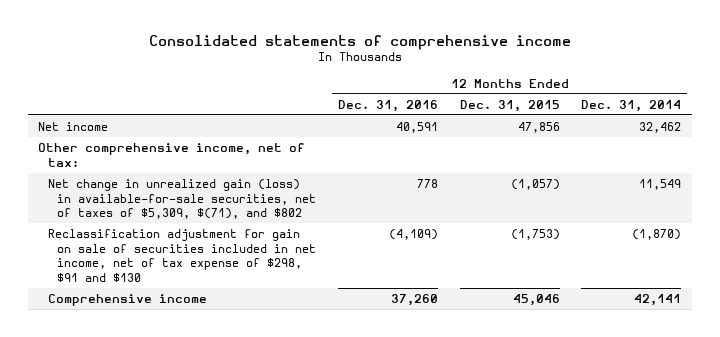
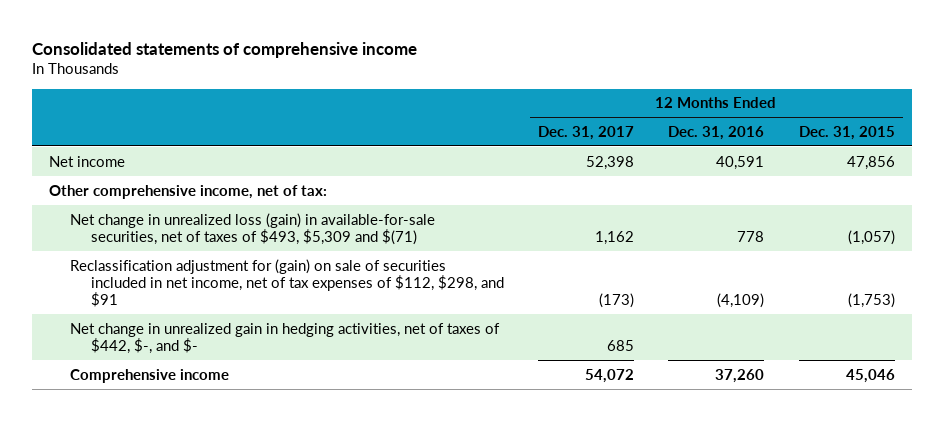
[581,99,682,112] Dec. 31, 2014 -> none
none -> [538,125,635,140] Dec. 31, 2017
[47,178,317,220] Net change in unrealized gain (loss) in available-for-sale securities, net of taxes of $5,309, $(71), and $802 -> [70,212,436,245] Net change in unrealized loss (gain) in available-for-sale securities, net of taxes of $493, $5,309 and $(71)
[47,228,317,282] Reclassification adjustment for gain on sale of securities included in net income, net of tax expense of $298, $91 and $130 -> [70,258,504,308] Reclassification adjustment for (gain) on sale of securities included in net income, net of tax expenses of $112, $298, and $91
none -> [70,322,501,354] Net change in unrealized gain in hedging activities, net of taxes of $442, $-, and $-

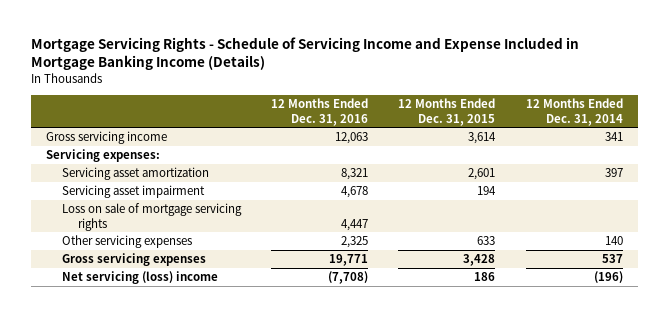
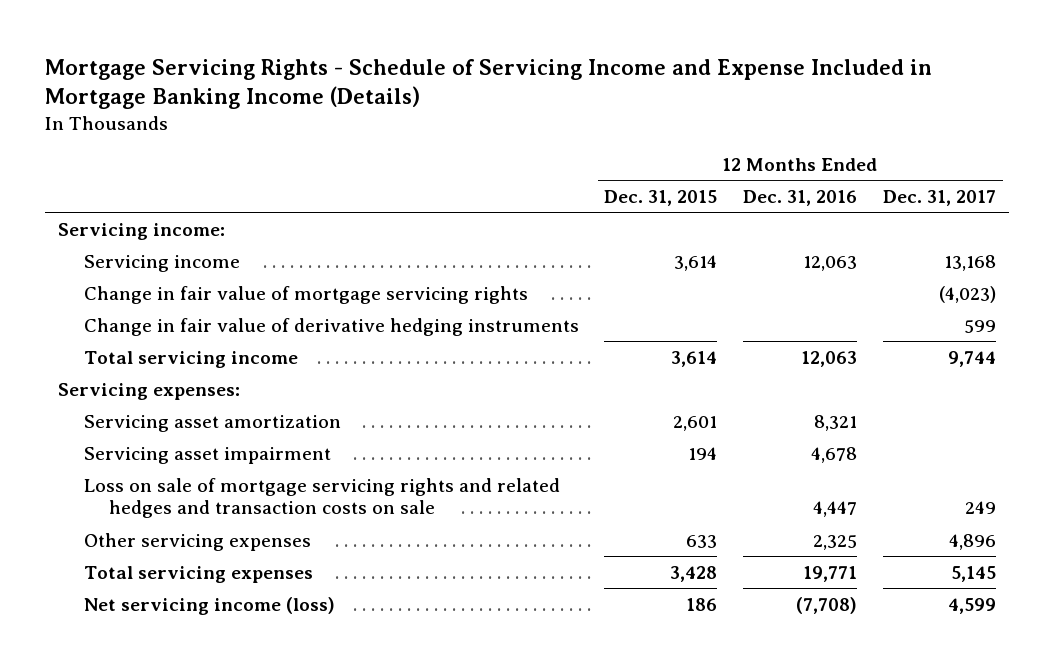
[525,97,623,126] 12 Months Ended Dec. 31, 2014 -> none
none -> [883,190,997,207] Dec. 31, 2017
none -> [58,222,226,240] Servicing income:
none -> [83,254,240,272] Servicing income
none -> [83,285,528,304] Change in fair value of mortgage servicing rights
none -> [83,317,579,336] Change in fair value of derivative hedging instruments
[46,131,168,145] Gross servicing income -> [83,350,298,368] Total servicing income
[61,203,242,231] Loss on sale of mortgage servicing rights -> [83,477,560,519] Loss on sale of mortgage servicing rights and related hedges and transaction costs on sale
[61,253,206,267] Gross servicing expenses -> [83,565,313,583] Total servicing expenses
[61,271,218,285] Net servicing (loss) income -> [83,596,335,615] Net servicing income (loss)

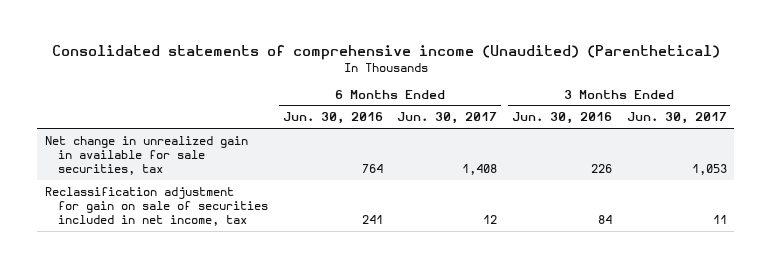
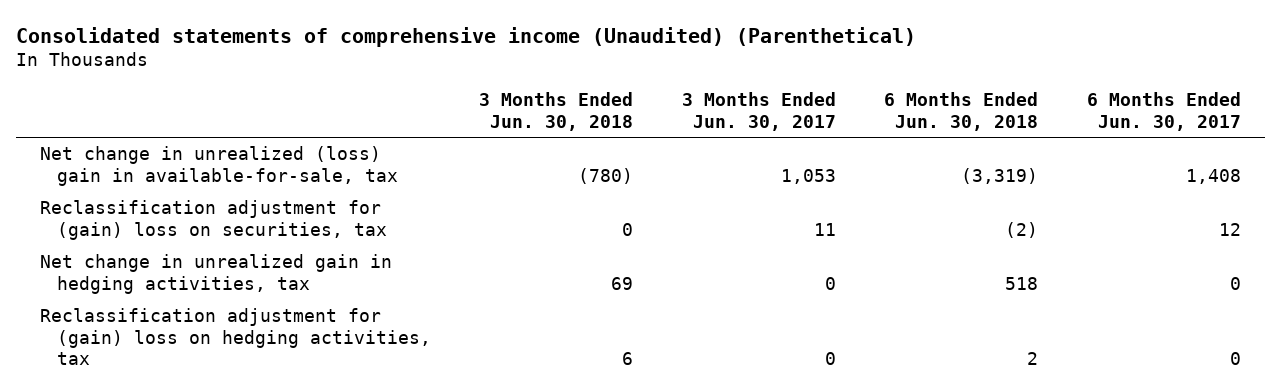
[282,112,383,125] Jun. 30, 2016 -> none
[512,112,613,125] Jun. 30, 2016 -> none
none -> [479,92,634,131] 3 Months Ended Jun. 30, 2018
none -> [884,92,1039,131] 6 Months Ended Jun. 30, 2018
[44,135,248,175] Net change in unrealized gain in available for sale securities, tax -> [40,146,398,186] Net change in unrealized (loss) gain in available-for-sale, tax
[44,186,268,226] Reclassification adjustment for gain on sale of securities included in net income, tax -> [40,200,387,240] Reclassification adjustment for (gain) loss on securities, tax
none -> [40,254,393,294] Net change in unrealized gain in hedging activities, tax
none -> [40,308,431,366] Reclassification adjustment for (gain) loss on hedging activities, tax

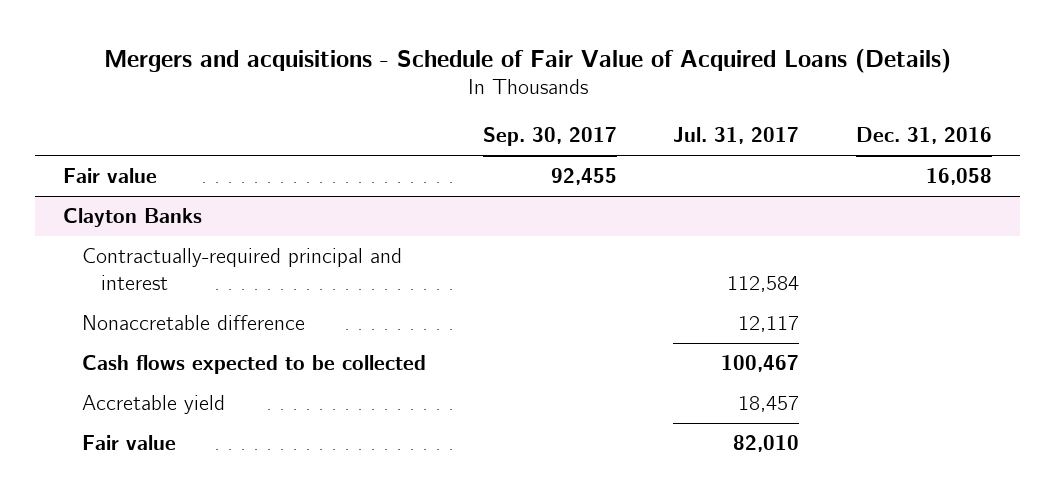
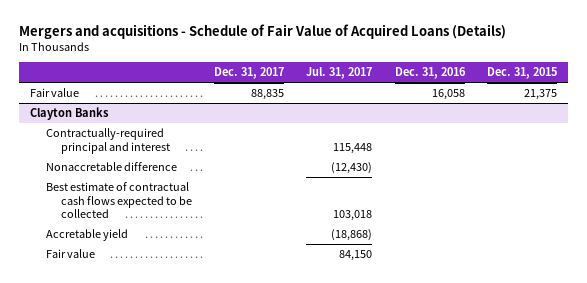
[482,127,617,147] Sep. 30, 2017 -> none
none -> [214,67,285,80] Dec. 31, 2017
none -> [486,67,557,80] Dec. 31, 2015
[727,275,800,292] 112,584 -> [333,142,373,154] 115,448
[738,316,800,333] 12,117 -> [331,162,373,175] (12,430)
[81,355,426,375] Cash flows expected to be collected -> [45,182,193,219] Best estimate of contractual cash flows expected to be collected
[721,355,800,373] 100,467 -> [333,210,373,222] 103,018
[738,396,800,413] 18,457 -> [331,229,373,242] (18,868)
[733,435,800,453] 82,010 -> [339,250,373,262] 84,150

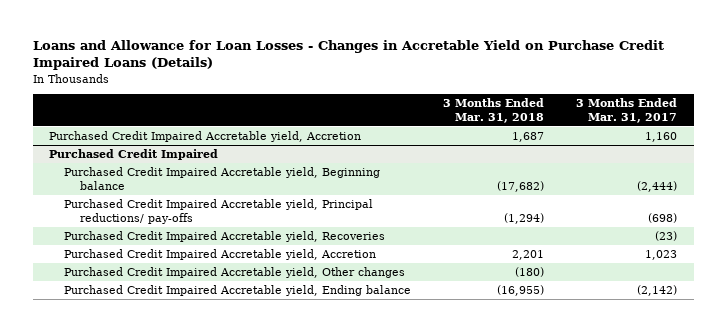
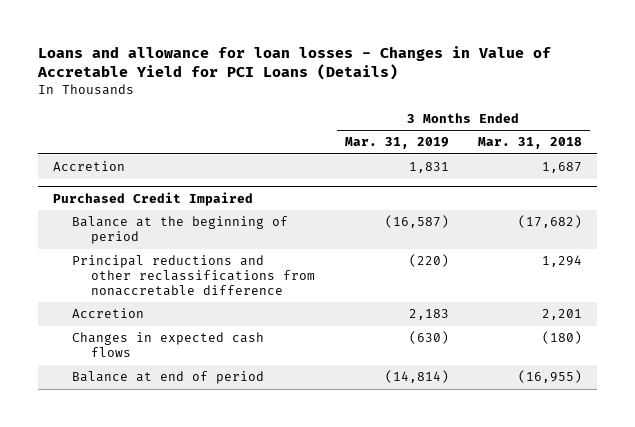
[32,40,664,71] Loans and Allowance for Loan Losses - Changes in Accretable Yield on Purchase Credit Impaired Loans (Details) -> [37,45,552,80] Loans and allowance for loan losses - Changes in Value of Accretable Yield for PCI Loans (Details)
[576,97,678,124] 3 Months Ended Mar. 31, 2017 -> none
none -> [344,137,449,150] Mar. 31, 2019
[48,130,361,142] Purchased Credit Impaired Accretable yield, Accretion -> [52,161,125,172] Accretion
[64,198,374,225] Purchased Credit Impaired Accretable yield, Principal reductions/ pay-offs -> none
[64,230,386,242] Purchased Credit Impaired Accretable yield, Recoveries -> none
[64,166,381,191] Purchased Credit Impaired Accretable yield, Beginning balance -> [71,216,288,245] Balance at the beginning of period
none -> [71,255,315,296] Principal reductions and other reclassifications from nonaccretable difference
[64,248,377,260] Purchased Credit Impaired Accretable yield, Accretion -> [71,308,144,319] Accretion
[64,266,406,278] Purchased Credit Impaired Accretable yield, Other changes -> [71,332,264,358] Changes in expected cash flows
[64,284,412,296] Purchased Credit Impaired Accretable yield, Ending balance -> [71,371,264,385] Balance at end of period

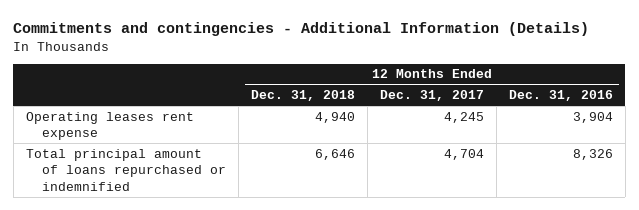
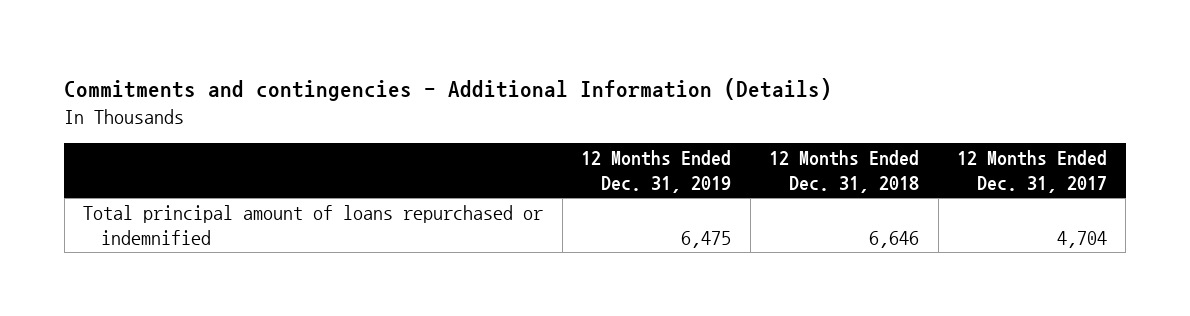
[508,90,613,102] Dec. 31, 2016 -> none
none -> [581,150,732,193] 12 Months Ended Dec. 31, 2019
[25,111,194,141] Operating leases rent expense -> none

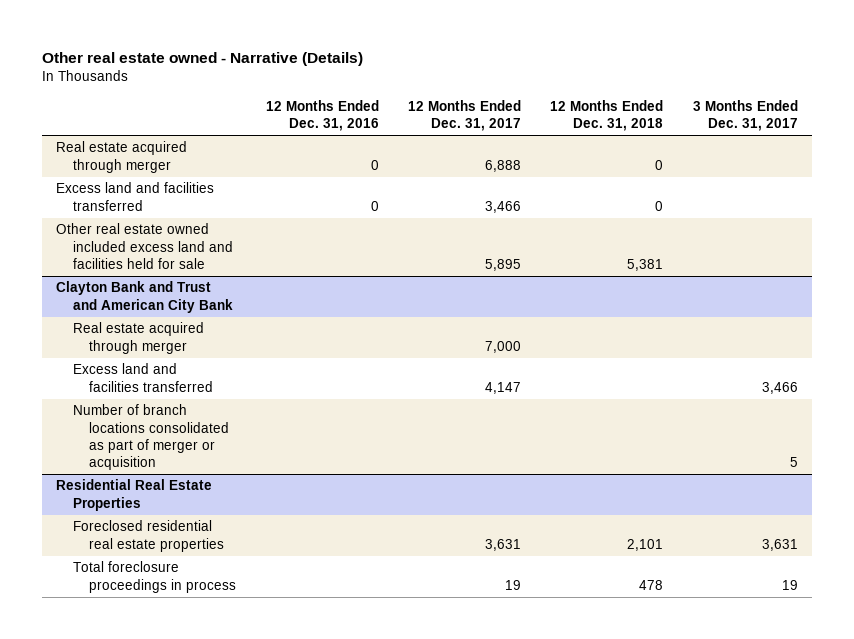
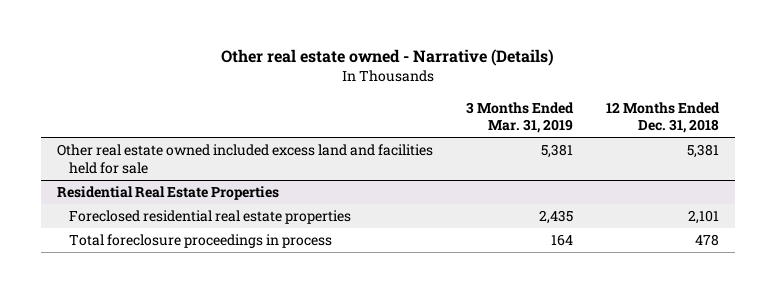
[265,100,379,132] 12 Months Ended Dec. 31, 2016 -> none
[408,100,522,132] 12 Months Ended Dec. 31, 2017 -> none
[692,100,798,132] 3 Months Ended Dec. 31, 2017 -> none
none -> [466,101,575,134] 3 Months Ended Mar. 31, 2019
[56,141,188,173] Real estate acquired through merger -> none
[56,182,215,211] Excess land and facilities transferred -> none
[56,281,233,313] Clayton Bank and Trust and American City Bank -> none
[72,322,204,354] Real estate acquired through merger -> none
[72,363,214,392] Excess land and facilities transferred -> none
[72,404,230,470] Number of branch locations consolidated as part of merger or acquisition -> none

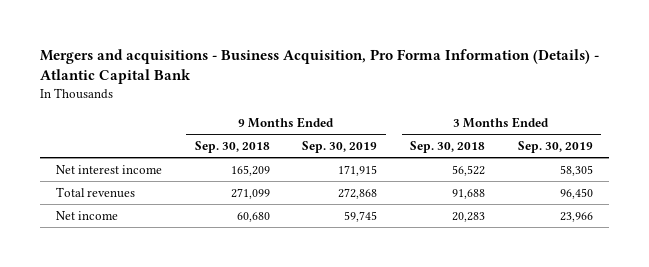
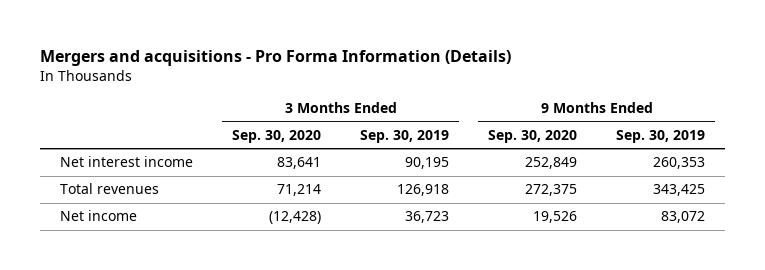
[39,48,599,85] Mergers and acquisitions - Business Acquisition, Pro Forma Information (Details) - Atlantic Capital Bank -> [40,49,512,66] Mergers and acquisitions - Pro Forma Information (Details)
[194,141,270,154] Sep. 30, 2018 -> none
[410,141,486,154] Sep. 30, 2018 -> none
none -> [232,129,322,143] Sep. 30, 2020
none -> [488,129,578,143] Sep. 30, 2020
[338,164,378,176] 171,915 -> [653,157,706,170] 260,353
[559,164,593,176] 58,305 -> [405,157,450,170] 90,195
[338,187,378,199] 272,868 -> [653,184,706,197] 343,425
[559,187,593,199] 96,450 -> [397,184,450,197] 126,918
[344,210,378,222] 59,745 -> [661,211,706,224] 83,072
[559,211,593,222] 23,966 -> [405,211,450,224] 36,723

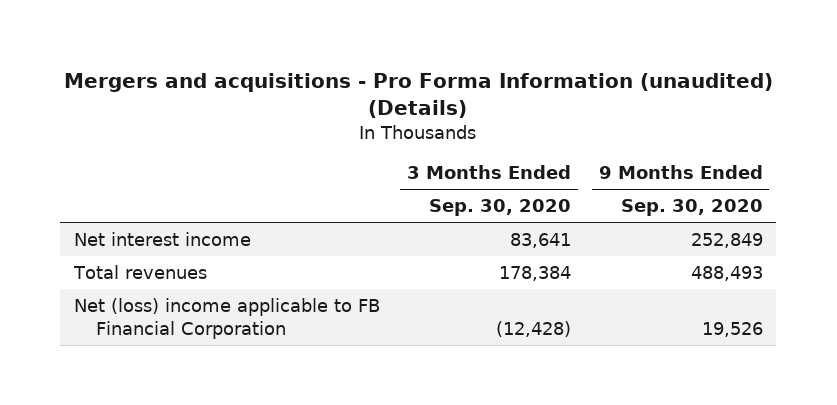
[40,49,512,66] Mergers and acquisitions - Pro Forma Information (Details) -> [64,72,774,118] Mergers and acquisitions - Pro Forma Information (unaudited) (Details)
[360,129,450,143] Sep. 30, 2019 -> none
[616,129,706,143] Sep. 30, 2019 -> none
[277,184,322,197] 71,214 -> [499,265,572,281] 178,384
[525,184,578,197] 272,375 -> [690,265,763,281] 488,493
[59,210,137,222] Net income -> [73,297,380,339] Net (loss) income applicable to FB Financial Corporation

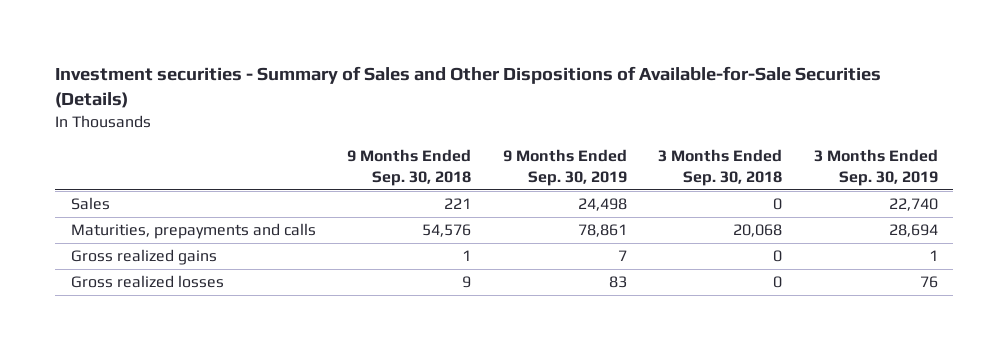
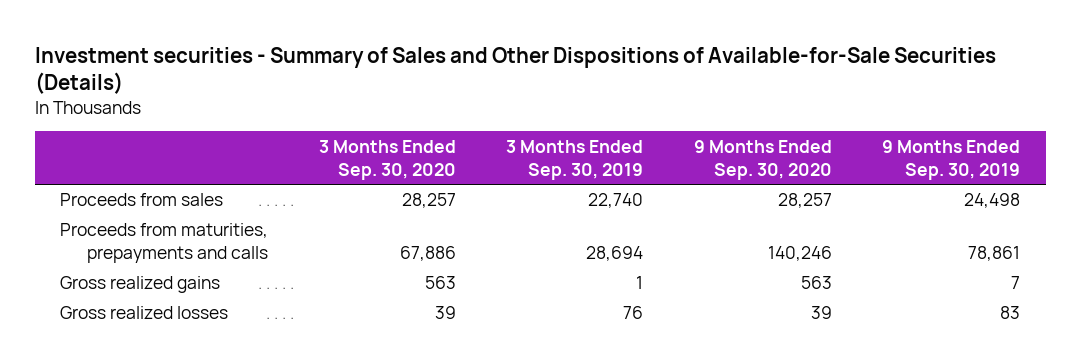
[347,149,472,186] 9 Months Ended Sep. 30, 2018 -> none
[658,149,783,186] 3 Months Ended Sep. 30, 2018 -> none
none -> [318,139,456,180] 3 Months Ended Sep. 30, 2020
none -> [693,139,832,180] 9 Months Ended Sep. 30, 2020
[70,197,110,211] Sales -> [60,193,224,207] Proceeds from sales
[70,223,316,240] Maturities, prepayments and calls -> [60,223,269,264] Proceeds from maturities, prepayments and calls

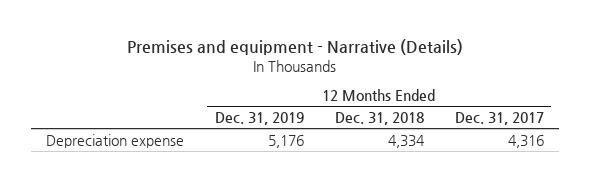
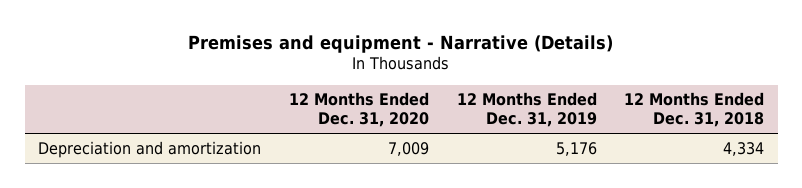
[454,112,544,126] Dec. 31, 2017 -> none
none -> [288,91,429,128] 12 Months Ended Dec. 31, 2020
[46,133,185,148] Depreciation expense -> [38,140,262,158] Depreciation and amortization

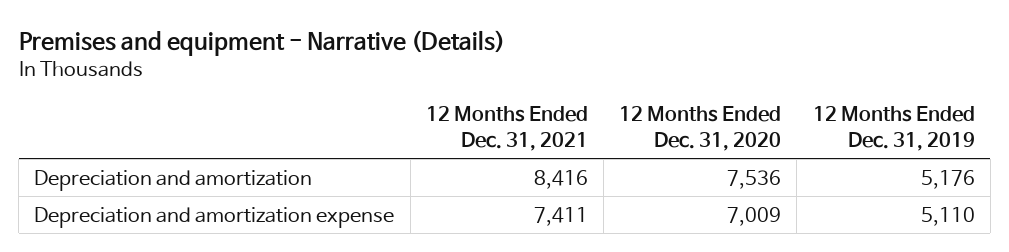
[624,91,765,128] 12 Months Ended Dec. 31, 2018 -> none
none -> [425,106,588,151] 12 Months Ended Dec. 31, 2021
[387,141,429,156] 7,009 -> [727,169,782,189] 7,536
none -> [34,206,395,228] Depreciation and amortization expense

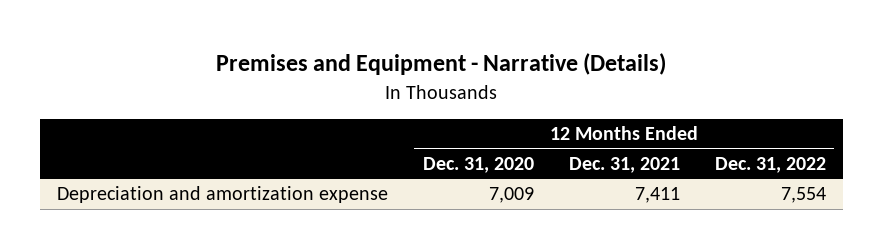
[18,30,505,57] Premises and equipment - Narrative (Details) -> [216,53,667,76] Premises and Equipment - Narrative (Details)
[812,106,975,151] 12 Months Ended Dec. 31, 2019 -> none
none -> [714,157,826,174] Dec. 31, 2022
[34,169,313,191] Depreciation and amortization -> none

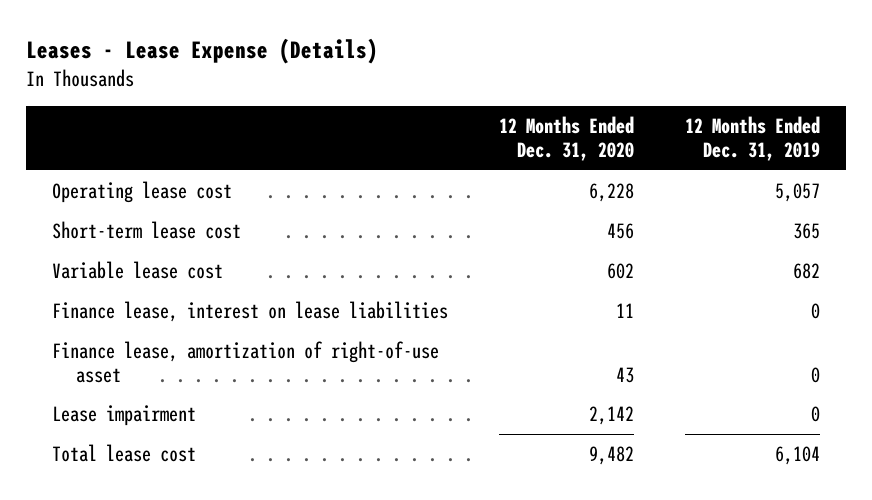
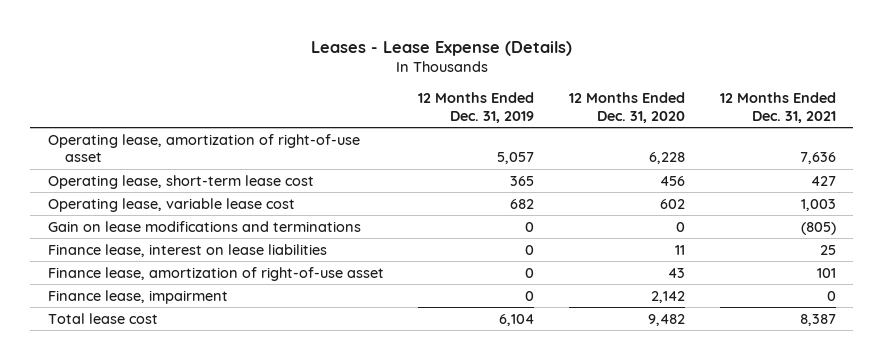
none -> [720,92,837,124] 12 Months Ended Dec. 31, 2021
[51,181,232,204] Operating lease cost -> [47,133,360,163] Operating lease, amortization of right-of-use asset
[51,221,241,240] Short-term lease cost -> [47,174,314,189] Operating lease, short-term lease cost
[51,261,223,280] Variable lease cost -> [47,197,295,212] Operating lease, variable lease cost
none -> [47,220,361,232] Gain on lease modifications and terminations
[51,405,196,427] Lease impairment -> [47,289,228,304] Finance lease, impairment

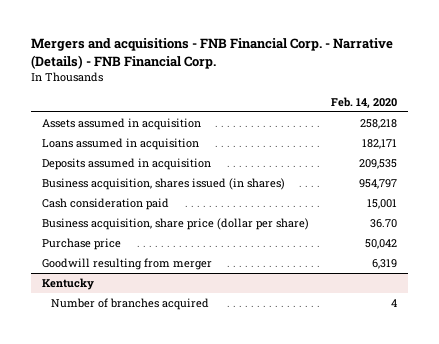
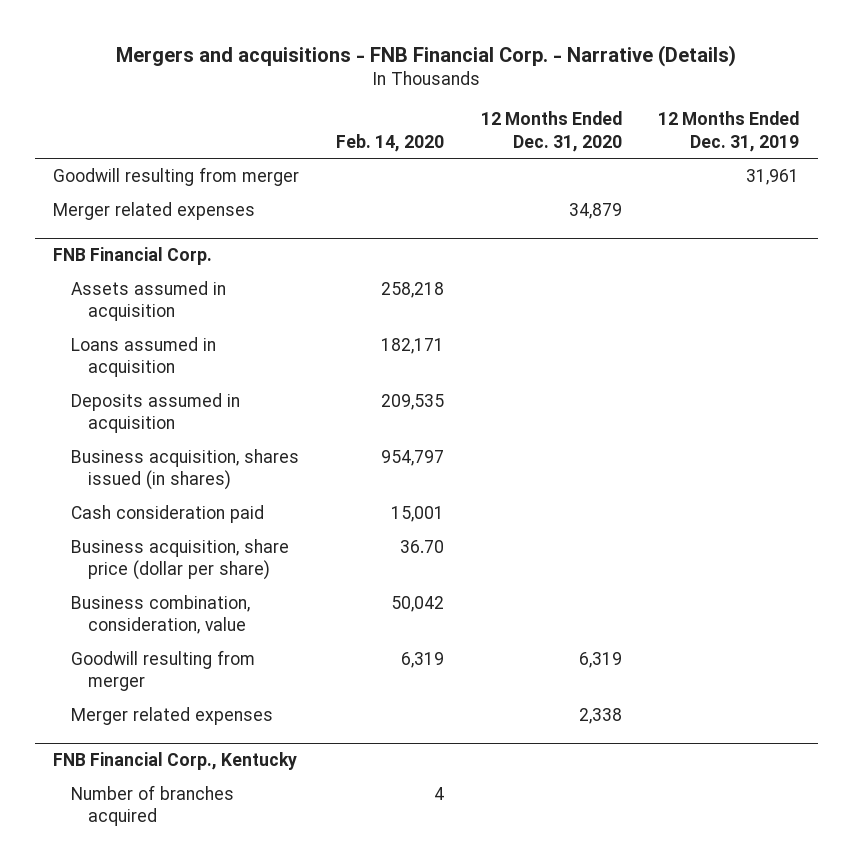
[31,38,394,69] Mergers and acquisitions - FNB Financial Corp. - Narrative (Details) - FNB Financial Corp. -> [116,44,737,67] Mergers and acquisitions - FNB Financial Corp. - Narrative (Details)
none -> [480,111,622,152] 12 Months Ended Dec. 31, 2020
none -> [658,111,800,152] 12 Months Ended Dec. 31, 2019
none -> [53,166,300,186] Goodwill resulting from merger
none -> [53,201,256,220] Merger related expenses
none -> [53,247,213,266] FNB Financial Corp.
[42,237,122,250] Purchase price -> [70,594,250,635] Business combination, consideration, value
[42,277,95,290] Kentucky -> none
none -> [70,706,273,725] Merger related expenses
none -> [53,752,298,771] FNB Financial Corp., Kentucky

